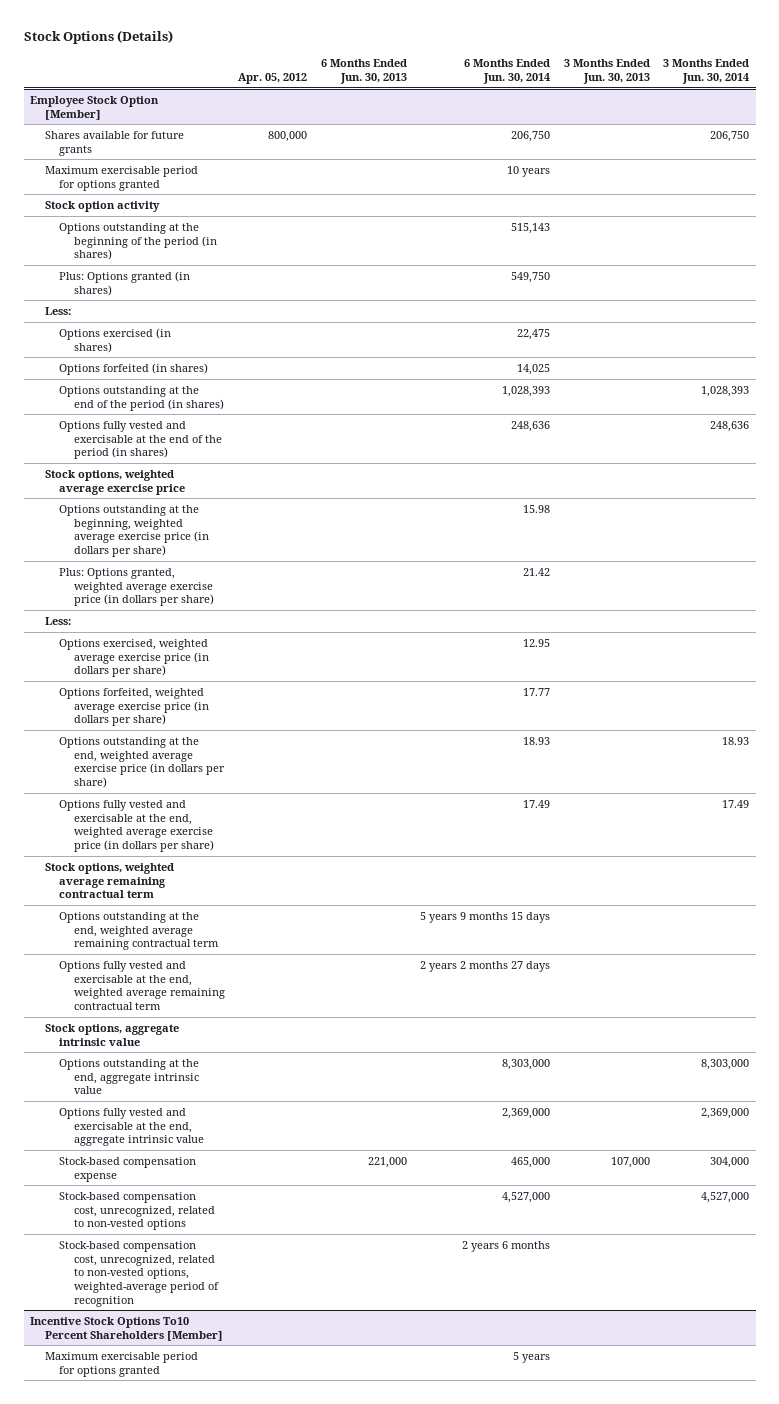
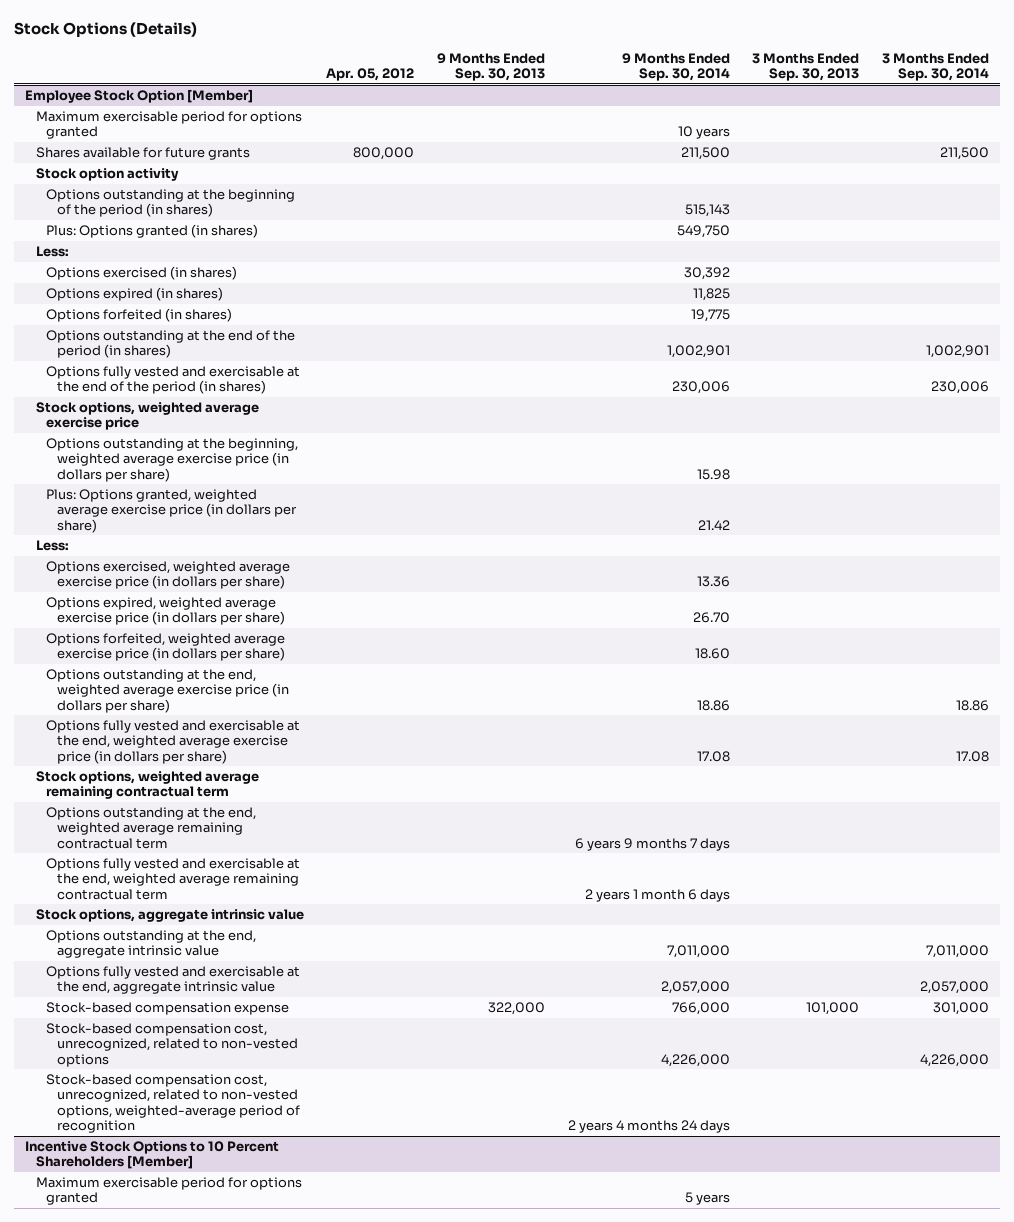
[320,59,407,84] 6 Months Ended Jun. 30, 2013 -> none
[464,59,551,84] 6 Months Ended Jun. 30, 2014 -> none
[563,59,650,84] 3 Months Ended Jun. 30, 2013 -> none
[663,59,750,84] 3 Months Ended Jun. 30, 2014 -> none
none -> [437,52,546,81] 9 Months Ended Sep. 30, 2013
none -> [621,52,730,81] 9 Months Ended Sep. 30, 2014
none -> [752,52,860,81] 3 Months Ended Sep. 30, 2013
none -> [881,52,989,81] 3 Months Ended Sep. 30, 2014
[44,130,184,156] Shares available for future grants -> [35,147,250,161] Shares available for future grants
none -> [46,287,224,302] Options expired (in shares)
none -> [46,597,285,626] Options expired, weighted average exercise price (in dollars per share)
[30,1316,223,1341] Incentive Stock Options To10 Percent Shareholders [Member] -> [25,1141,280,1170] Incentive Stock Options to 10 Percent Shareholders [Member]

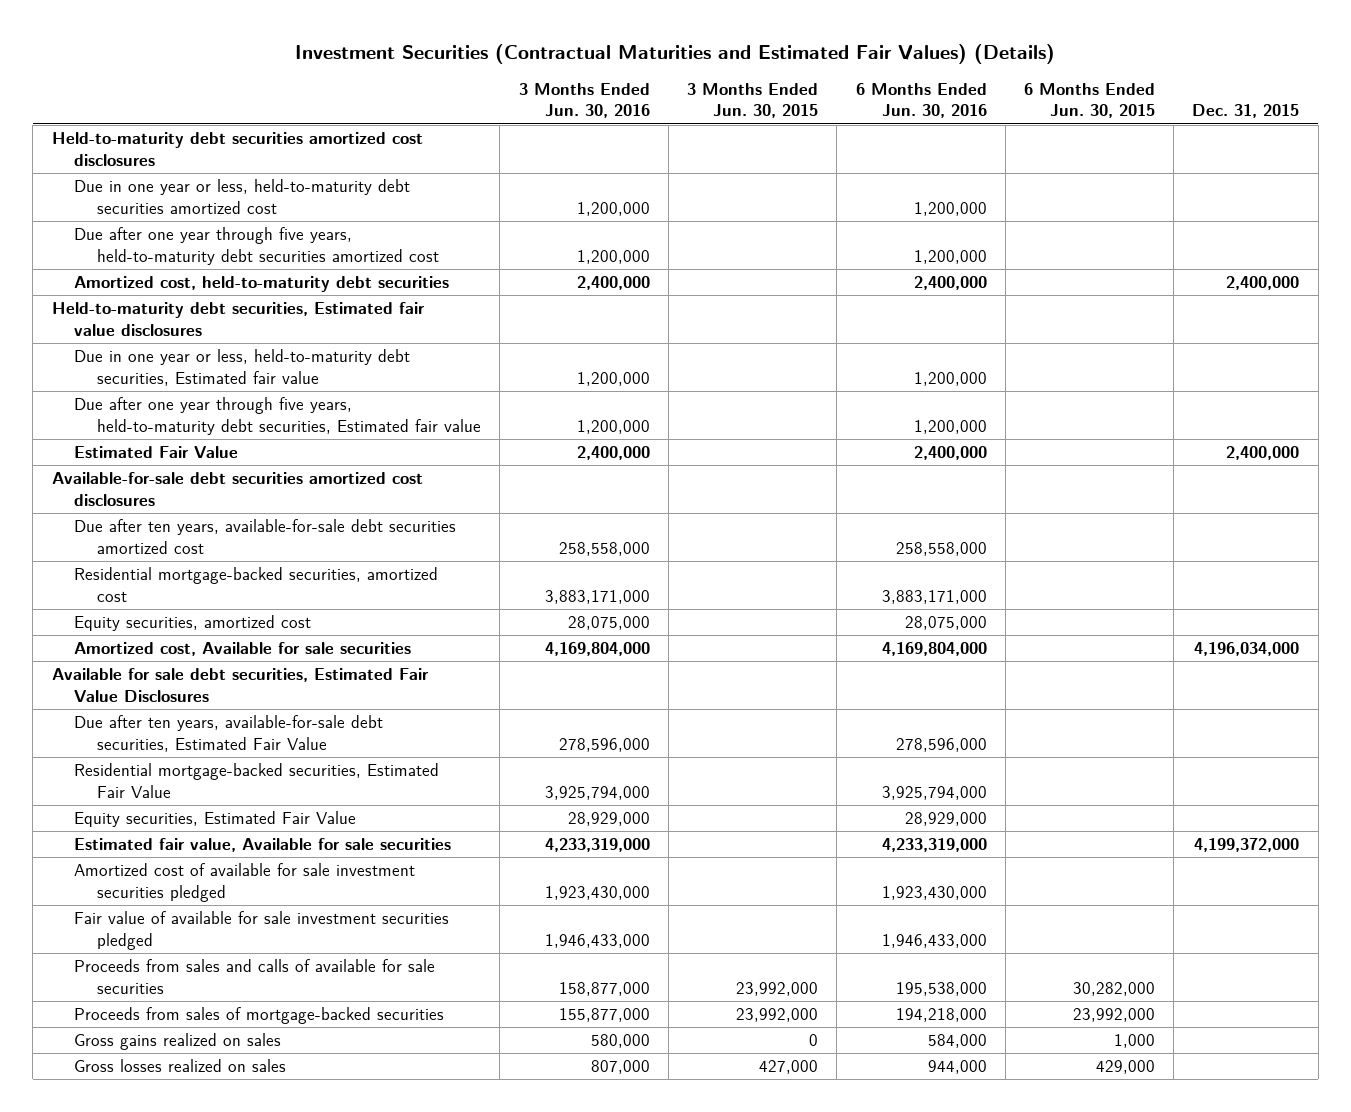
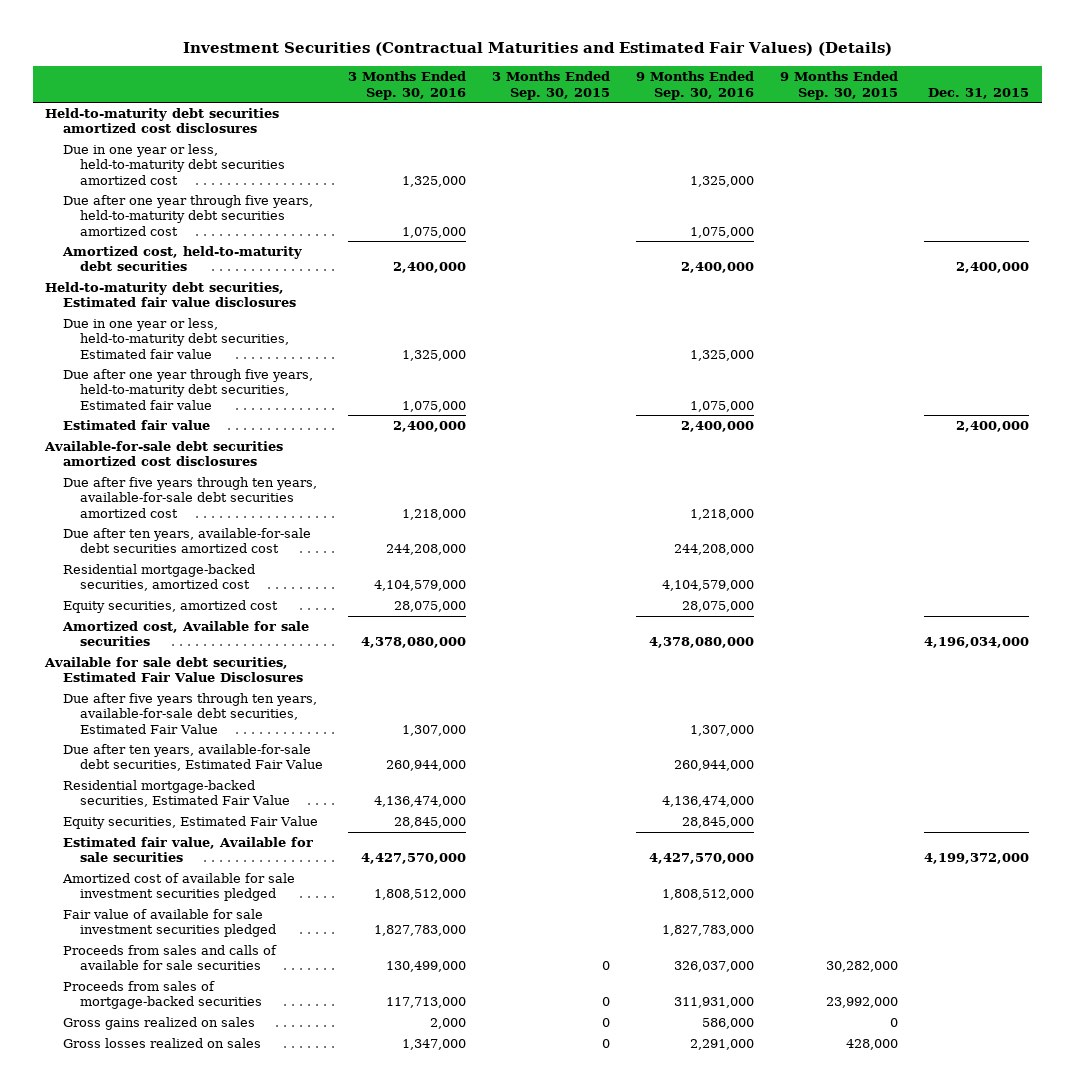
[518,82,650,119] 3 Months Ended Jun. 30, 2016 -> none
[687,82,819,119] 3 Months Ended Jun. 30, 2015 -> none
[855,82,987,119] 6 Months Ended Jun. 30, 2016 -> none
[1024,82,1156,119] 6 Months Ended Jun. 30, 2015 -> none
none -> [348,71,467,100] 3 Months Ended Sep. 30, 2016
none -> [492,71,611,100] 3 Months Ended Sep. 30, 2015
none -> [636,71,755,100] 9 Months Ended Sep. 30, 2016
none -> [780,71,899,100] 9 Months Ended Sep. 30, 2015
[74,445,239,458] Estimated Fair Value -> [62,420,210,431] Estimated fair value
none -> [62,477,317,518] Due after five years through ten years, available-for-sale debt securities amortized cost
none -> [62,693,317,734] Due after five years through ten years, available-for-sale debt securities, Estimated Fair Value

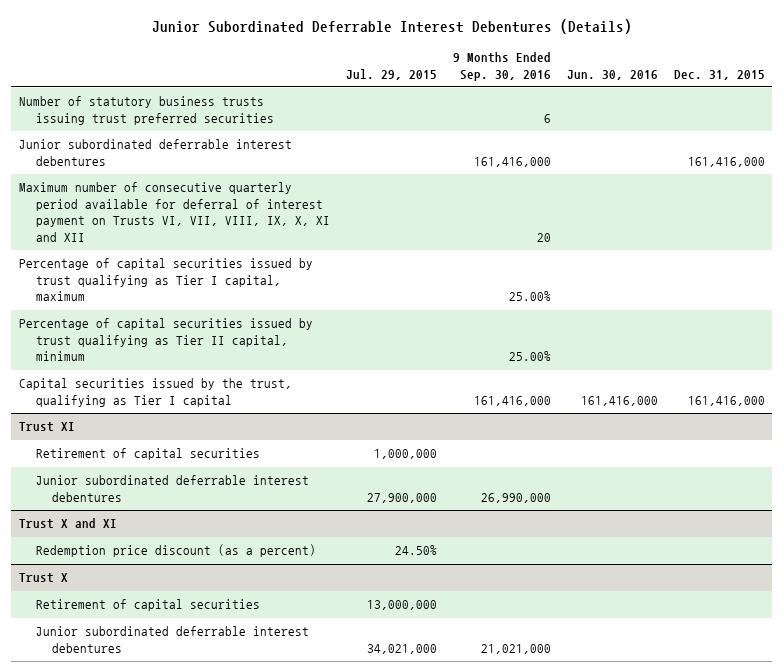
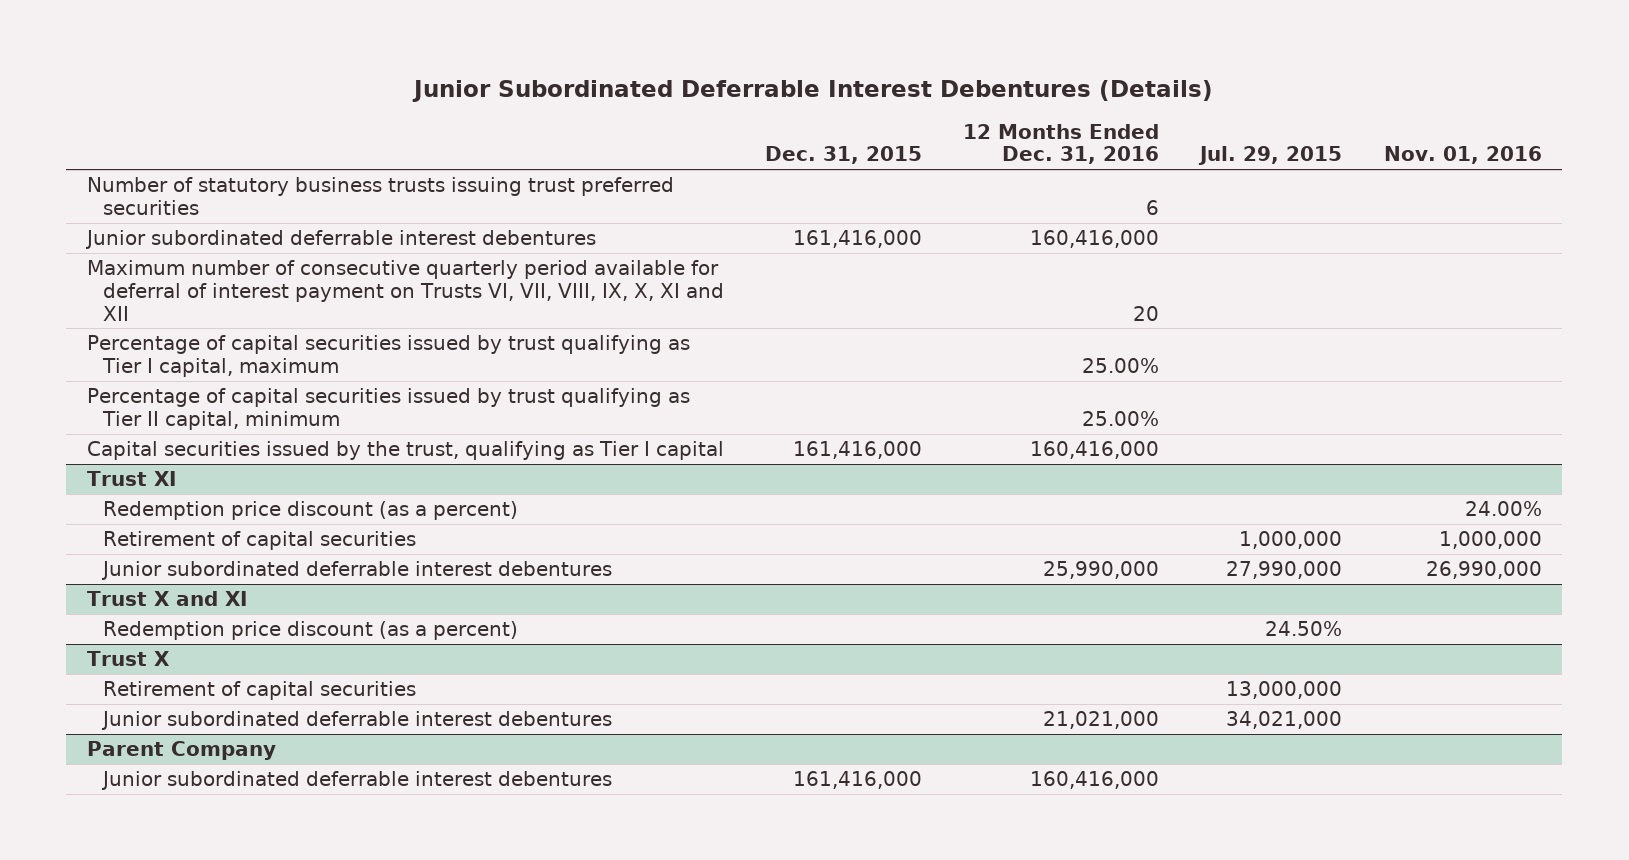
[452,52,551,81] 9 Months Ended Sep. 30, 2016 -> none
[566,69,658,80] Jun. 30, 2016 -> none
none -> [963,123,1160,165] 12 Months Ended Dec. 31, 2016
none -> [1383,146,1542,165] Nov. 01, 2016
none -> [103,501,519,521] Redemption price discount (as a percent)
[366,492,437,503] 27,900,000 -> [1226,561,1343,580] 27,990,000
none -> [87,741,277,761] Parent Company
none -> [101,771,613,791] Junior subordinated deferrable interest debentures

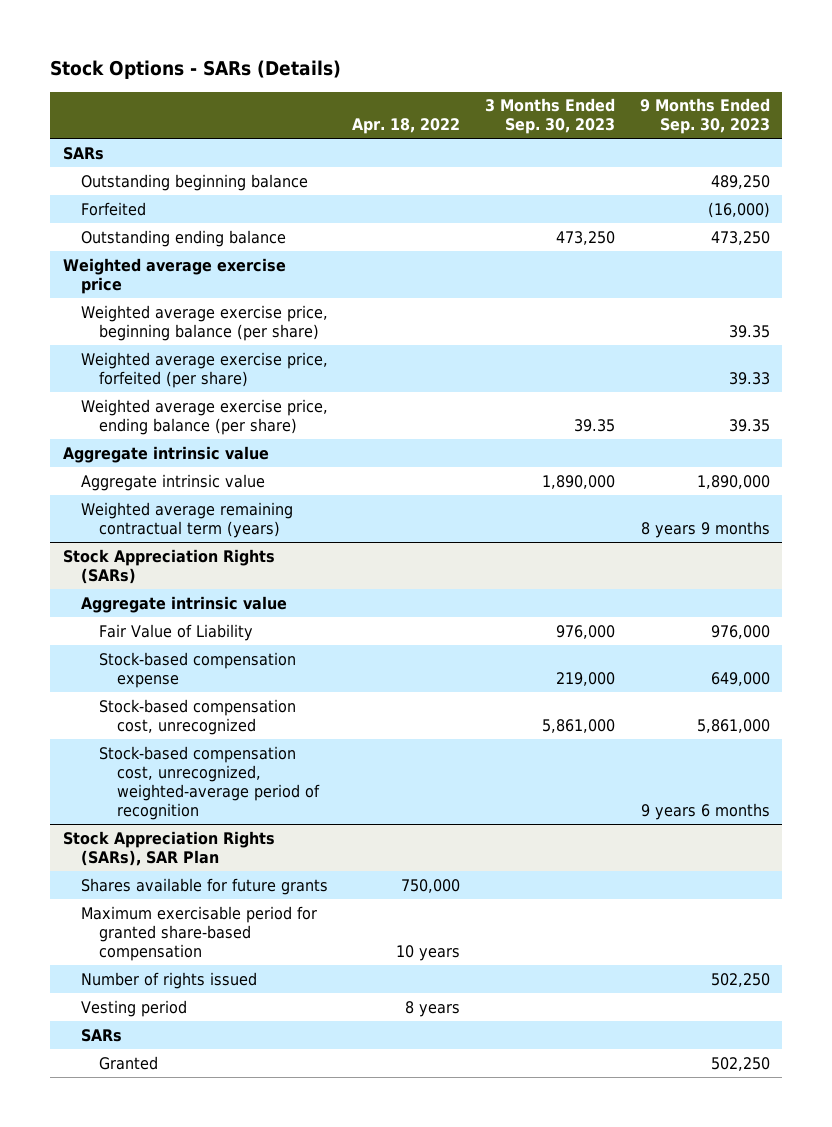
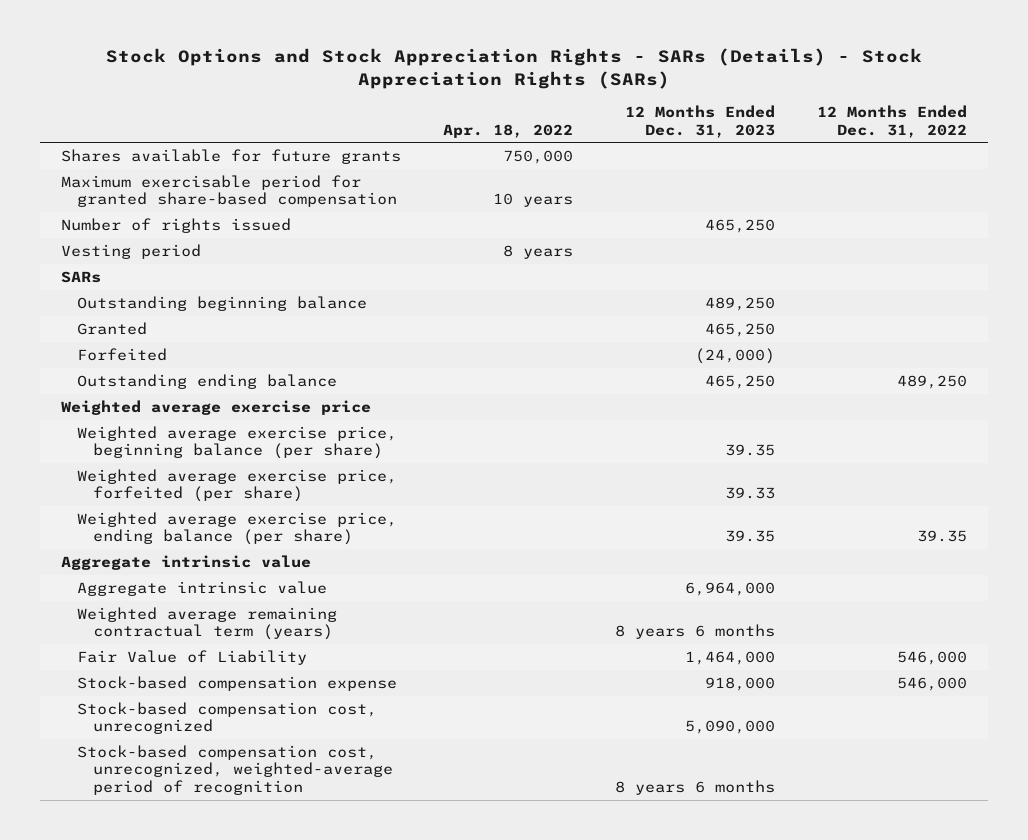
[50,60,342,80] Stock Options - SARs (Details) -> [105,48,922,89] Stock Options and Stock Appreciation Rights - SARs (Details) - Stock Appreciation Rights (SARs)
[484,98,615,135] 3 Months Ended Sep. 30, 2023 -> none
[639,98,770,135] 9 Months Ended Sep. 30, 2023 -> none
none -> [624,105,775,138] 12 Months Ended Dec. 31, 2023
none -> [816,105,967,138] 12 Months Ended Dec. 31, 2022
none -> [61,148,402,164] Shares available for future grants
none -> [61,174,398,208] Maximum exercisable period for granted share-based compensation
none -> [61,217,292,233] Number of rights issued
none -> [61,243,202,259] Vesting period
none -> [77,321,148,335] Granted
[62,548,275,584] Stock Appreciation Rights (SARs) -> none
[80,595,287,613] Aggregate intrinsic value -> none
[98,623,253,641] Fair Value of Liability -> none
[98,651,296,688] Stock-based compensation expense -> none
[98,698,296,735] Stock-based compensation cost, unrecognized -> none
[98,745,320,820] Stock-based compensation cost, unrecognized, weighted-average period of recognition -> none
[62,830,275,866] Stock Appreciation Rights (SARs), SAR Plan -> none
[80,877,328,895] Shares available for future grants -> none
[80,905,317,961] Maximum exercisable period for granted share-based compensation -> none
[80,971,257,989] Number of rights issued -> none
[80,999,187,1017] Vesting period -> none
[80,1028,122,1042] SARs -> none
[98,1055,158,1070] Granted -> none
none -> [77,649,308,665] Fair Value of Liability
none -> [77,675,398,691] Stock-based compensation expense
none -> [77,701,378,735] Stock-based compensation cost, unrecognized
none -> [77,744,394,795] Stock-based compensation cost, unrecognized, weighted-average period of recognition

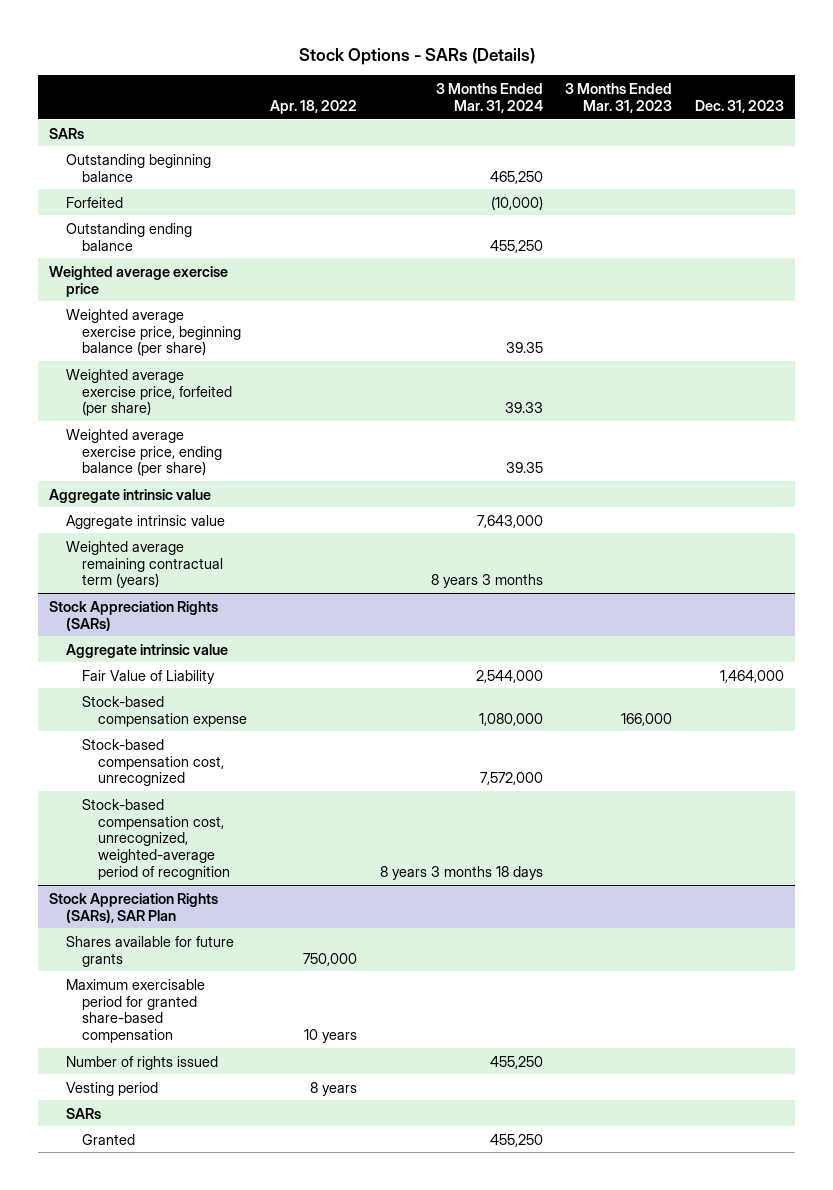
[105,48,922,89] Stock Options and Stock Appreciation Rights - SARs (Details) - Stock Appreciation Rights (SARs) -> [298,47,535,65] Stock Options - SARs (Details)
[624,105,775,138] 12 Months Ended Dec. 31, 2023 -> none
[816,105,967,138] 12 Months Ended Dec. 31, 2022 -> none
none -> [435,82,543,113] 3 Months Ended Mar. 31, 2024
none -> [565,82,673,113] 3 Months Ended Mar. 31, 2023
none -> [695,99,785,113] Dec. 31, 2023
[61,148,402,164] Shares available for future grants -> none
[61,174,398,208] Maximum exercisable period for granted share-based compensation -> none
[61,217,292,233] Number of rights issued -> none
[61,243,202,259] Vesting period -> none
[77,321,148,335] Granted -> none
[77,649,308,665] Fair Value of Liability -> none
[77,675,398,691] Stock-based compensation expense -> none
[77,701,378,735] Stock-based compensation cost, unrecognized -> none
[77,744,394,795] Stock-based compensation cost, unrecognized, weighted-average period of recognition -> none
none -> [49,600,219,631] Stock Appreciation Rights (SARs)
none -> [65,643,228,658] Aggregate intrinsic value
none -> [81,669,215,684] Fair Value of Liability
none -> [81,695,248,727] Stock-based compensation expense
none -> [81,738,225,787] Stock-based compensation cost, unrecognized
none -> [81,798,231,881] Stock-based compensation cost, unrecognized, weighted-average period of recognition
none -> [49,892,219,923] Stock Appreciation Rights (SARs), SAR Plan
none -> [65,935,234,967] Shares available for future grants
none -> [65,978,205,1044] Maximum exercisable period for granted share-based compensation
none -> [65,1055,218,1070] Number of rights issued
none -> [65,1081,158,1096] Vesting period
none -> [65,1107,101,1119] SARs
none -> [81,1133,135,1145] Granted

